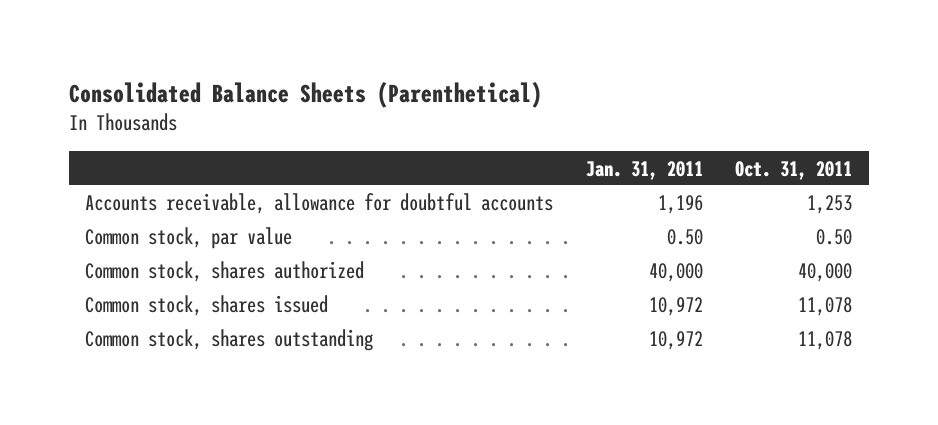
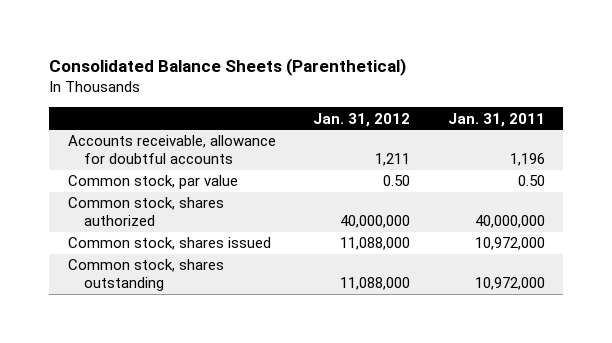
[735,160,853,180] Oct. 31, 2011 -> none
none -> [313,112,411,127] Jan. 31, 2012
[648,263,703,283] 40,000 -> [474,215,545,229] 40,000,000
[648,297,703,317] 10,972 -> [474,237,545,251] 10,972,000
[648,331,703,351] 10,972 -> [474,277,545,291] 10,972,000

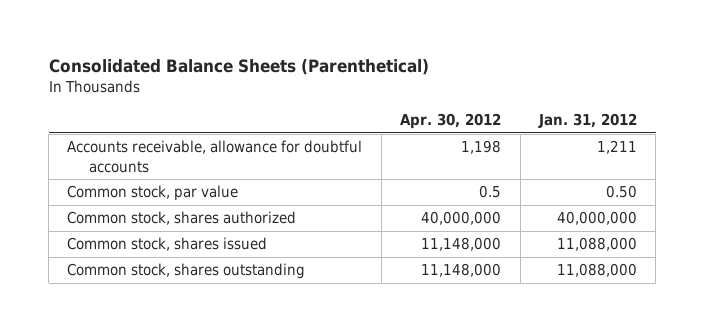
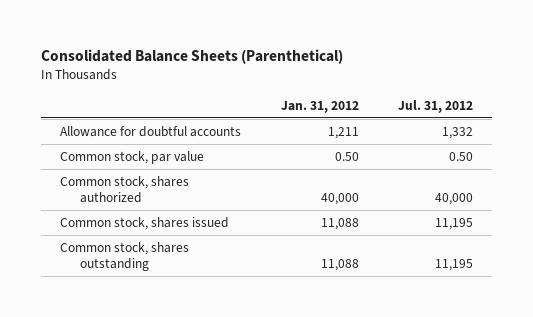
[400,113,502,130] Apr. 30, 2012 -> none
none -> [397,99,473,113] Jul. 31, 2012
[67,140,363,173] Accounts receivable, allowance for doubtful accounts -> [60,126,242,138] Allowance for doubtful accounts
[556,211,637,226] 40,000,000 -> [320,192,359,205] 40,000
[556,237,637,252] 11,088,000 -> [320,218,359,231] 11,088
[556,263,637,278] 11,088,000 -> [320,258,359,271] 11,088

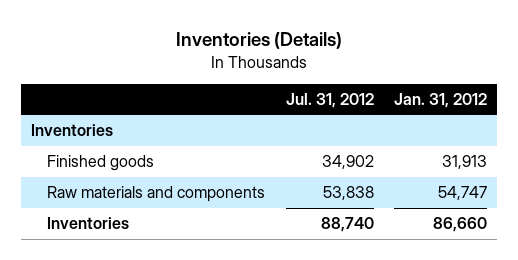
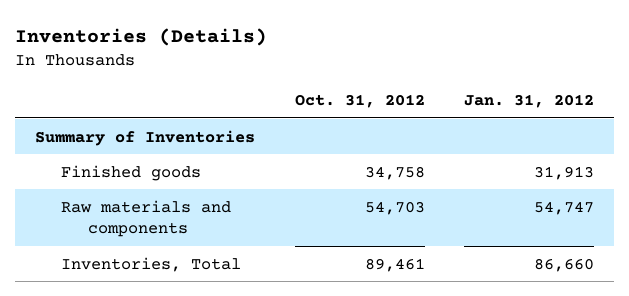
[285,93,374,109] Jul. 31, 2012 -> none
none -> [294,94,425,109] Oct. 31, 2012
[30,124,113,137] Inventories -> [35,129,256,146] Summary of Inventories
[47,217,130,230] Inventories -> [61,256,242,272] Inventories, Total

